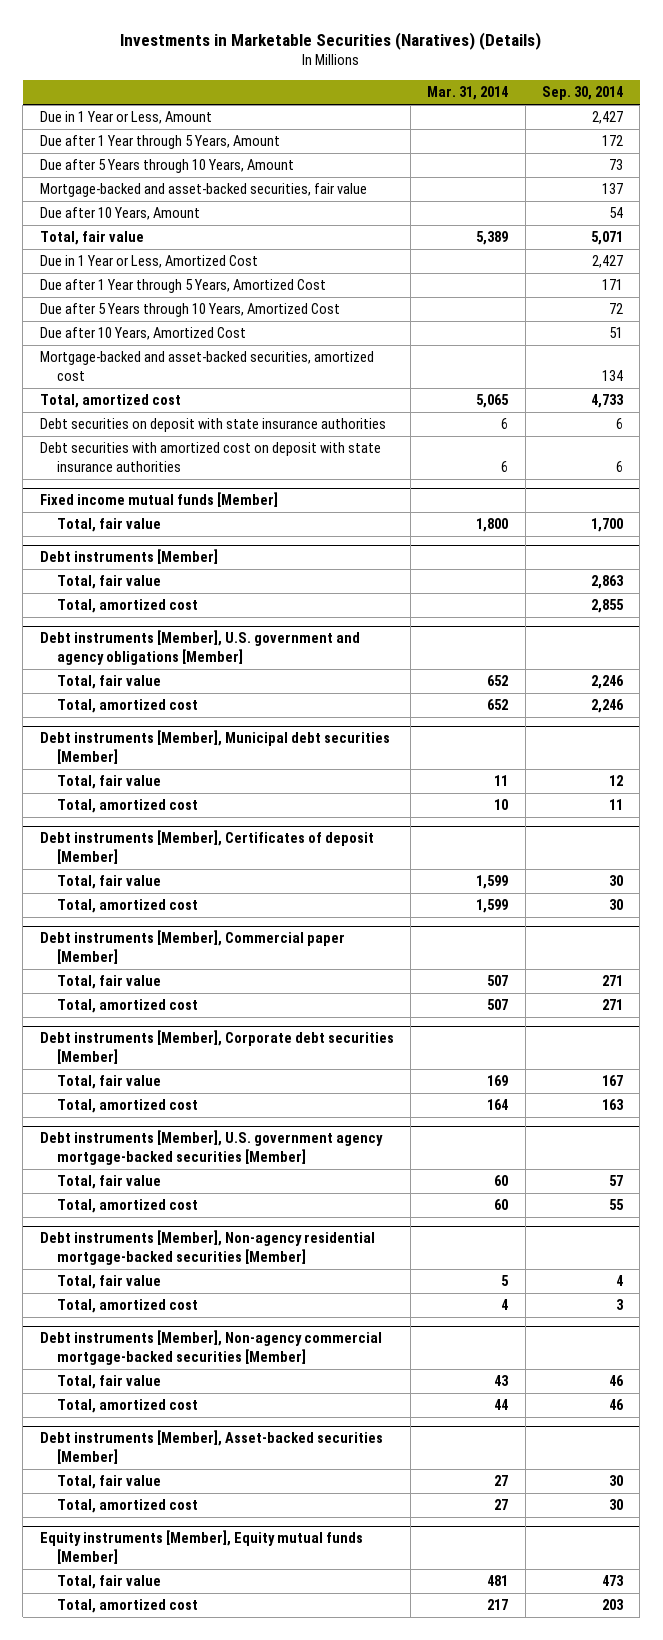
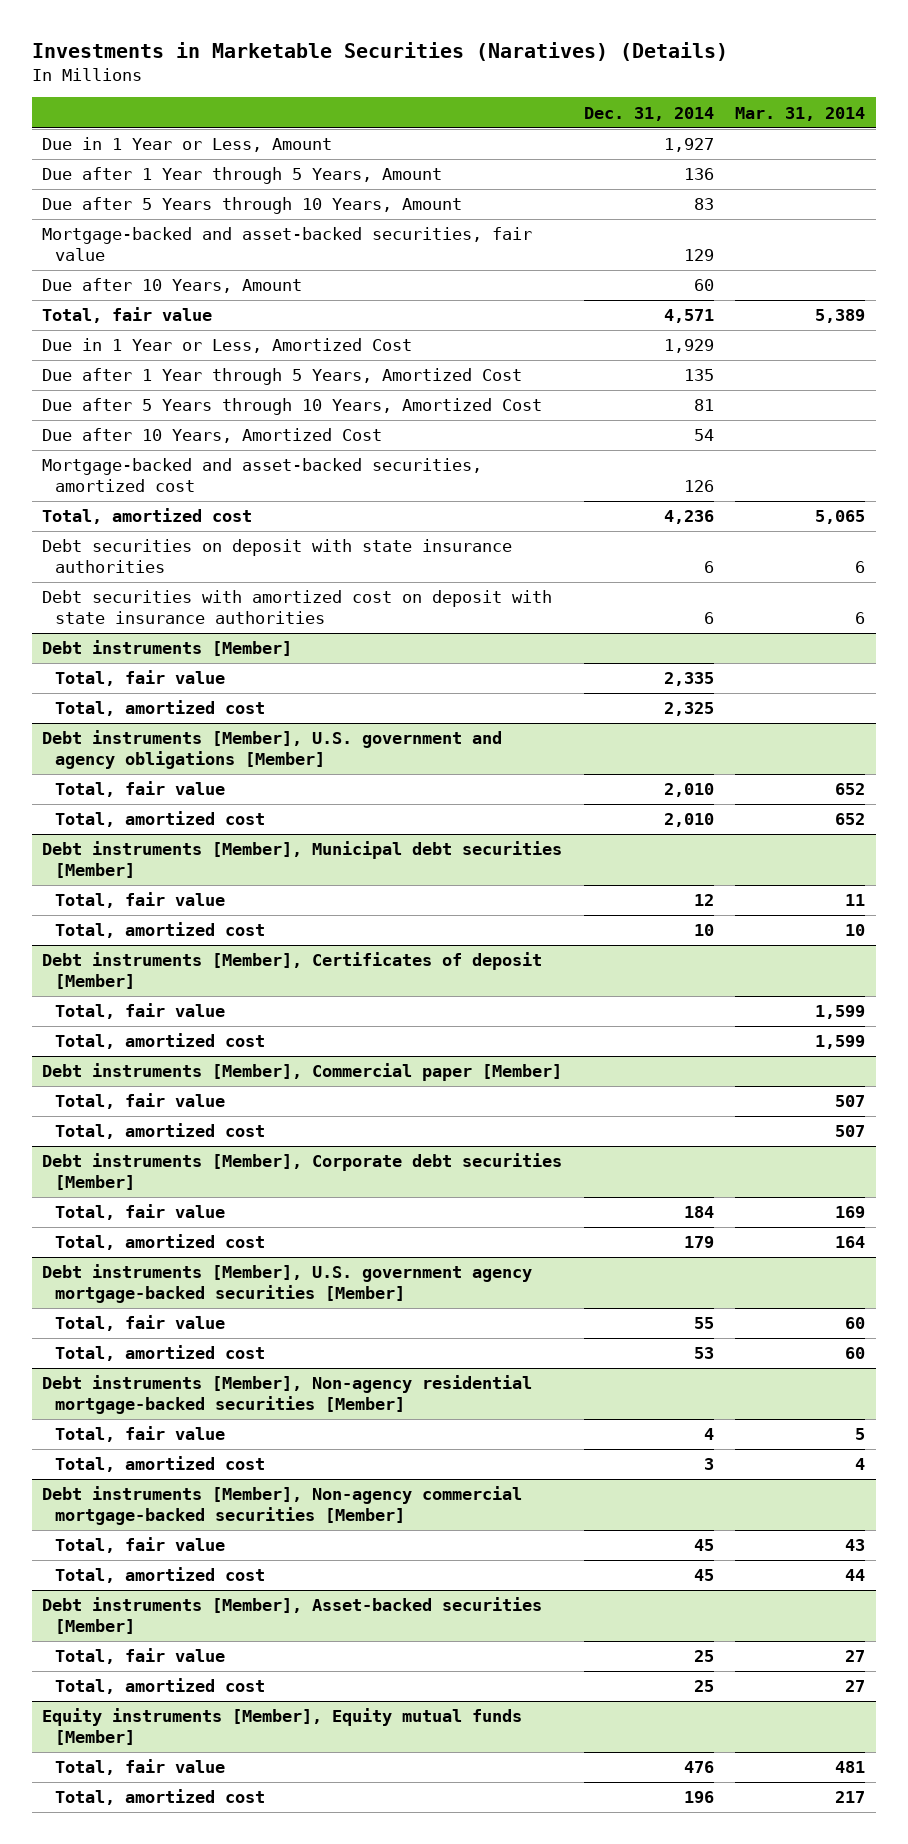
[542,86,624,101] Sep. 30, 2014 -> none
none -> [583,106,714,121] Dec. 31, 2014
[39,492,278,508] Fixed income mutual funds [Member] -> none
[56,518,161,533] Total, fair value -> none

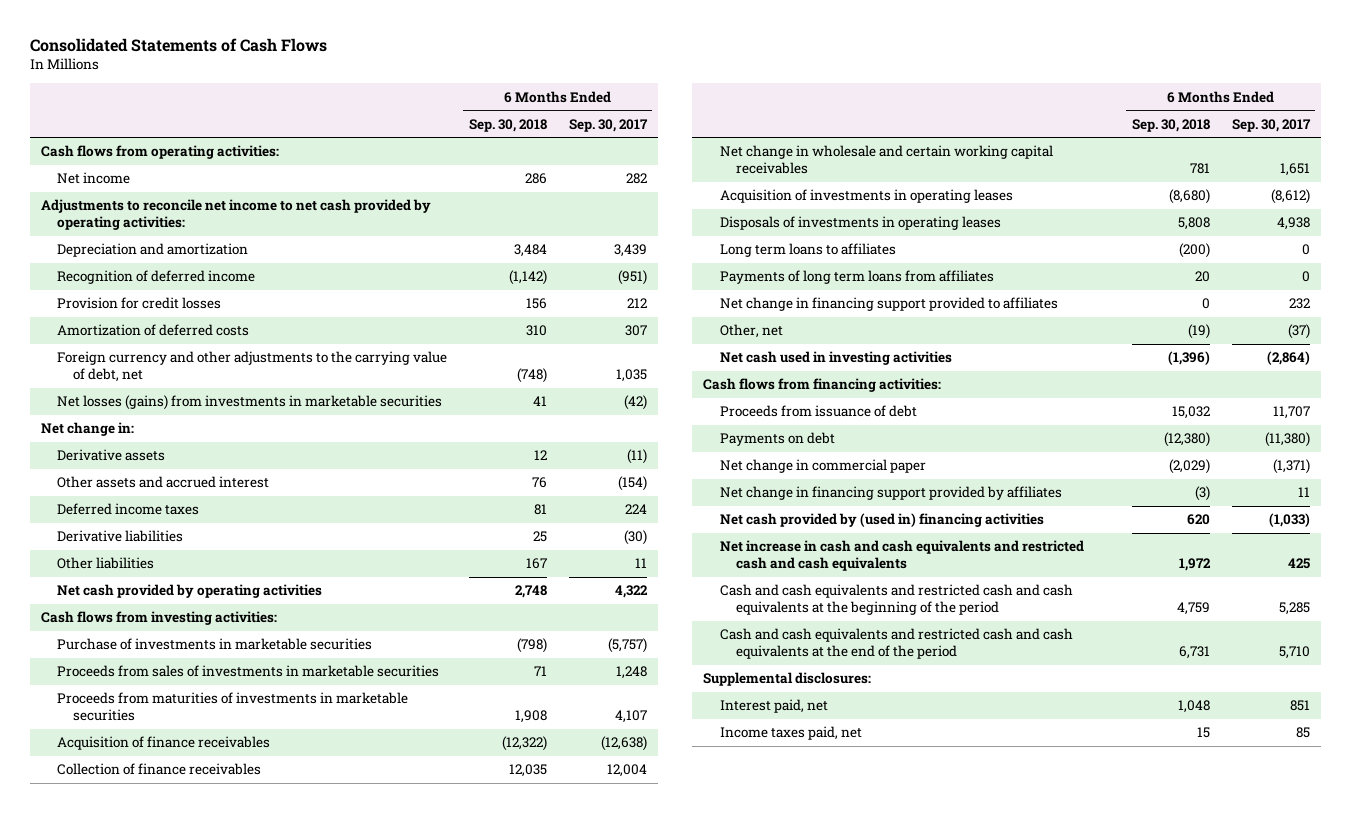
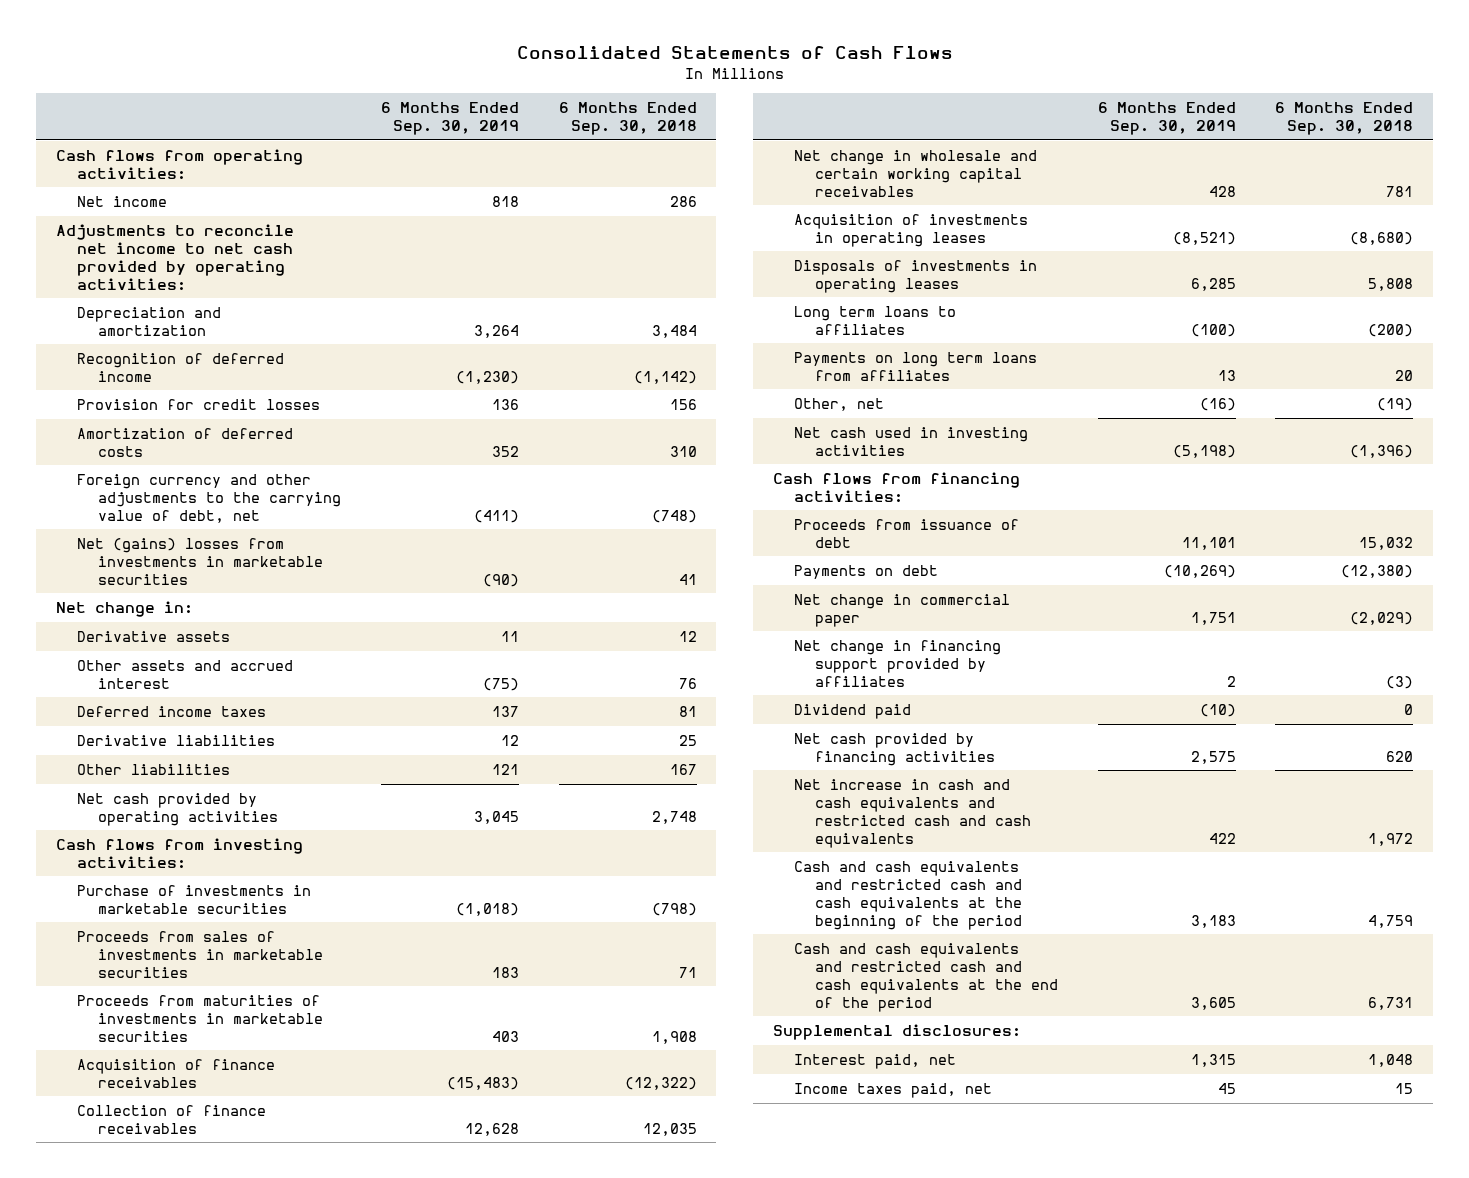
[568,118,648,132] Sep. 30, 2017 -> none
none -> [380,102,519,136] 6 Months Ended Sep. 30, 2019
[56,395,442,411] Net losses (gains) from investments in marketable securities -> [77,537,324,585] Net (gains) losses from investments in marketable securities
[719,297,1058,312] Net change in financing support provided to affiliates -> none
[719,270,994,285] Payments of long term loans from affiliates -> [793,351,1037,381] Payments on long term loans from affiliates
none -> [793,703,911,719] Dividend paid
[719,513,1044,528] Net cash provided by (used in) financing activities -> [793,732,996,766] Net cash provided by financing activities

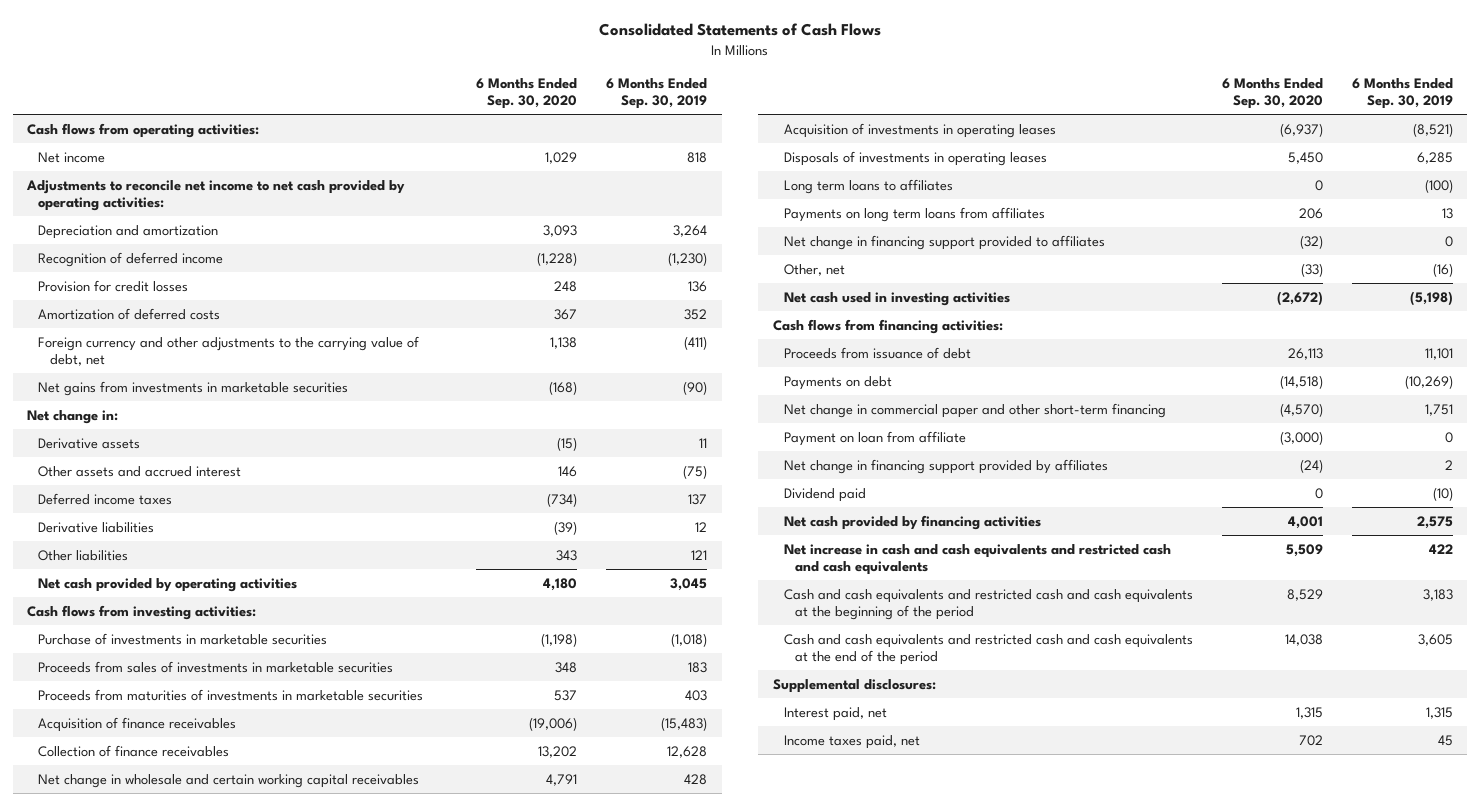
[558,102,697,136] 6 Months Ended Sep. 30, 2018 -> none
none -> [476,77,578,110] 6 Months Ended Sep. 30, 2020
[77,537,324,585] Net (gains) losses from investments in marketable securities -> [38,380,349,396] Net gains from investments in marketable securities
none -> [783,234,1105,250] Net change in financing support provided to affiliates
[793,593,1010,627] Net change in commercial paper -> [783,402,1166,418] Net change in commercial paper and other short-term financing
none -> [783,430,966,446] Payment on loan from affiliate

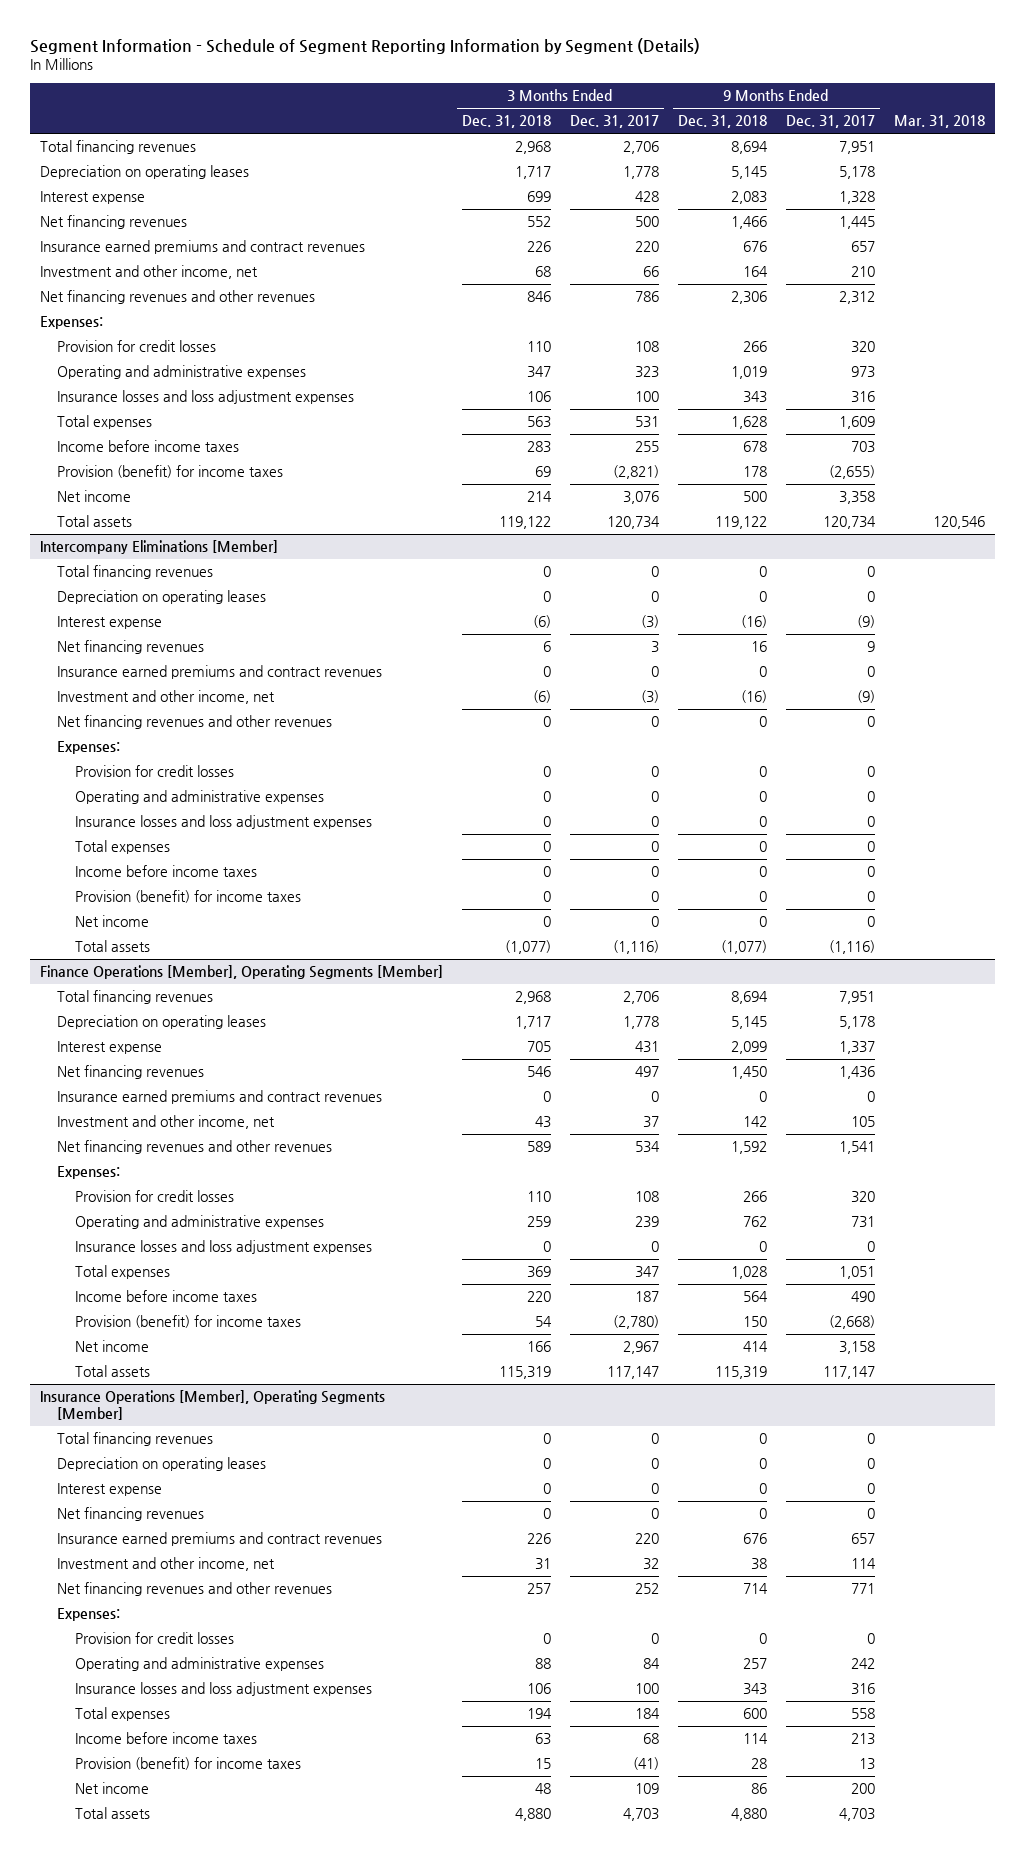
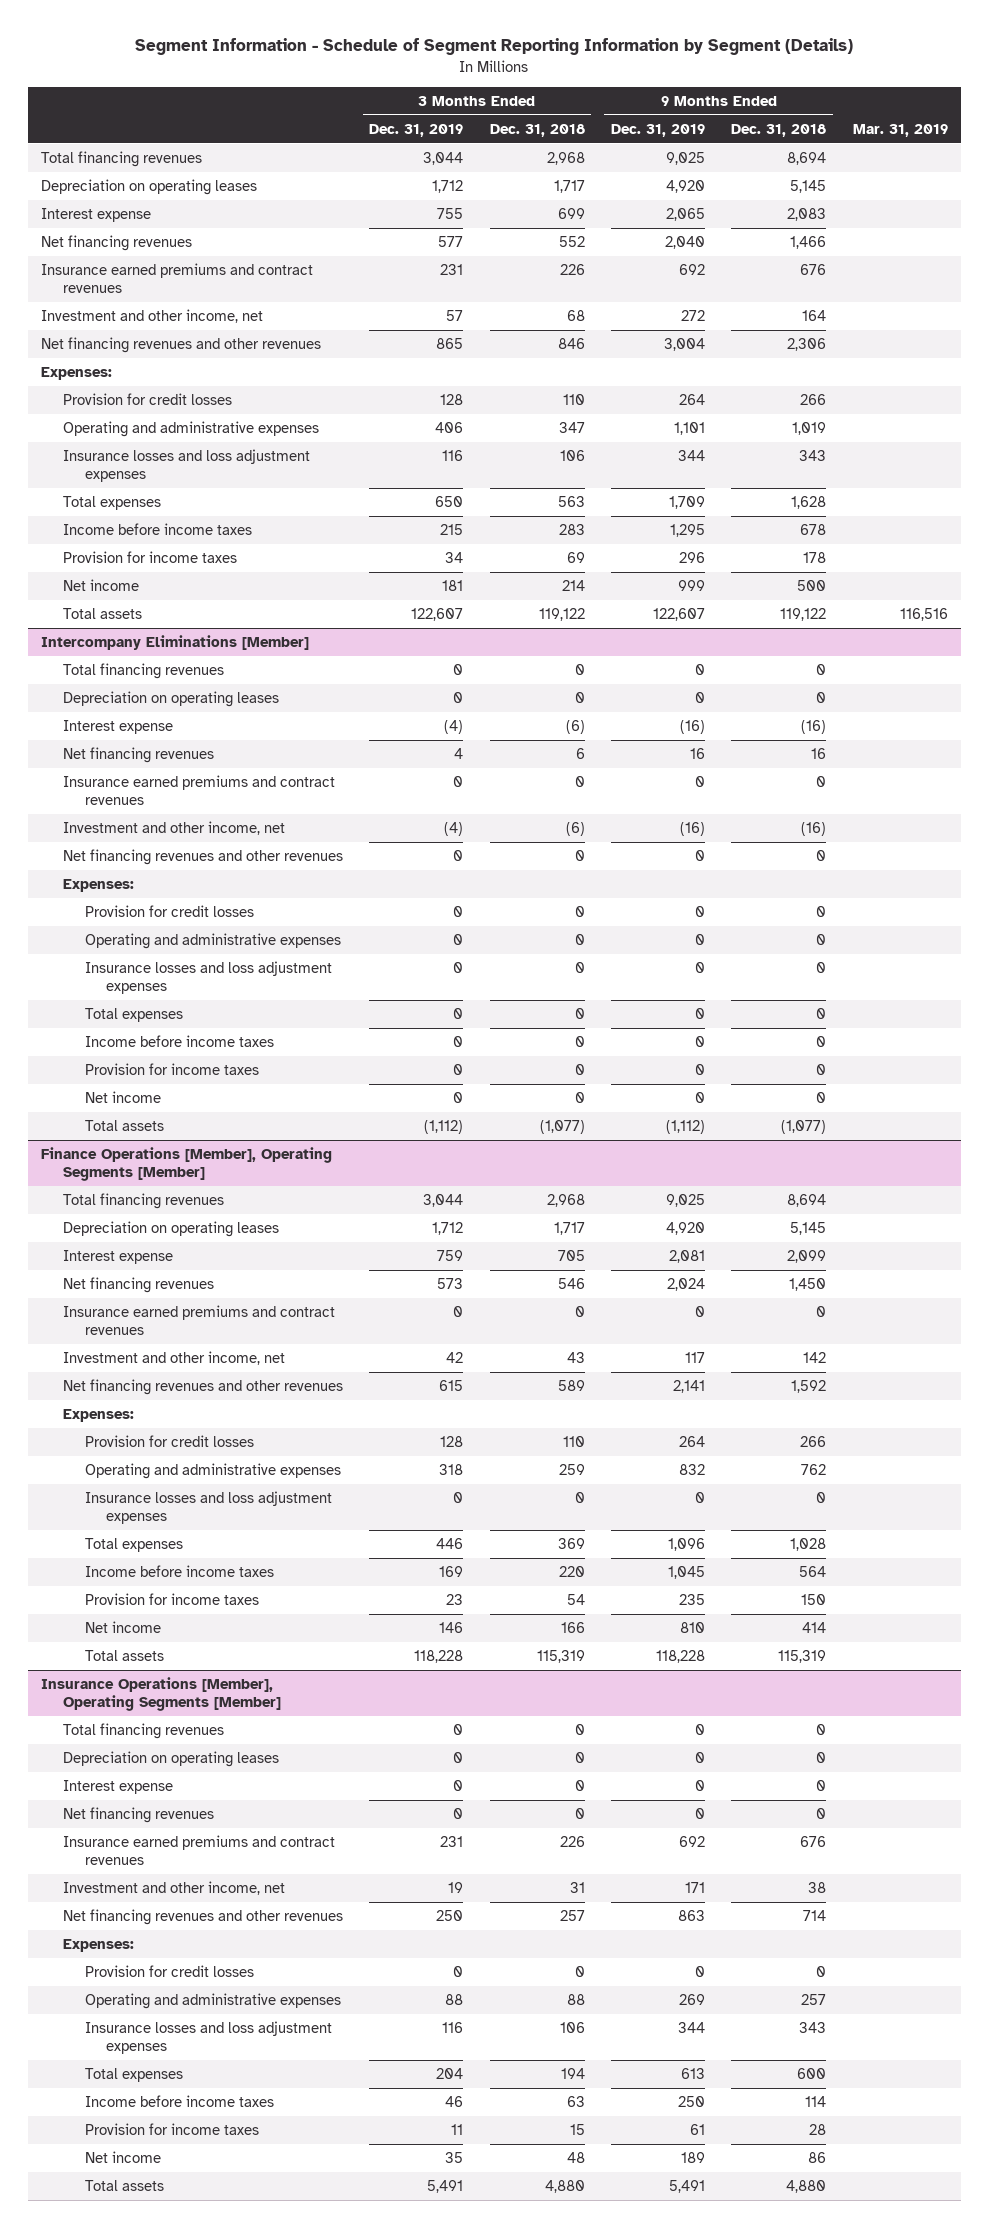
[569,115,659,129] Dec. 31, 2017 -> none
[785,115,875,129] Dec. 31, 2017 -> none
[893,115,985,129] Mar. 31, 2018 -> none
none -> [369,123,464,137] Dec. 31, 2019
none -> [610,123,705,137] Dec. 31, 2019
none -> [852,123,948,137] Mar. 31, 2019
[57,465,284,479] Provision (benefit) for income taxes -> [62,551,237,564] Provision for income taxes
[74,890,301,904] Provision (benefit) for income taxes -> [84,1063,259,1076] Provision for income taxes
[74,1315,301,1329] Provision (benefit) for income taxes -> [84,1593,259,1606] Provision for income taxes
[74,1757,301,1771] Provision (benefit) for income taxes -> [84,2123,259,2136] Provision for income taxes

